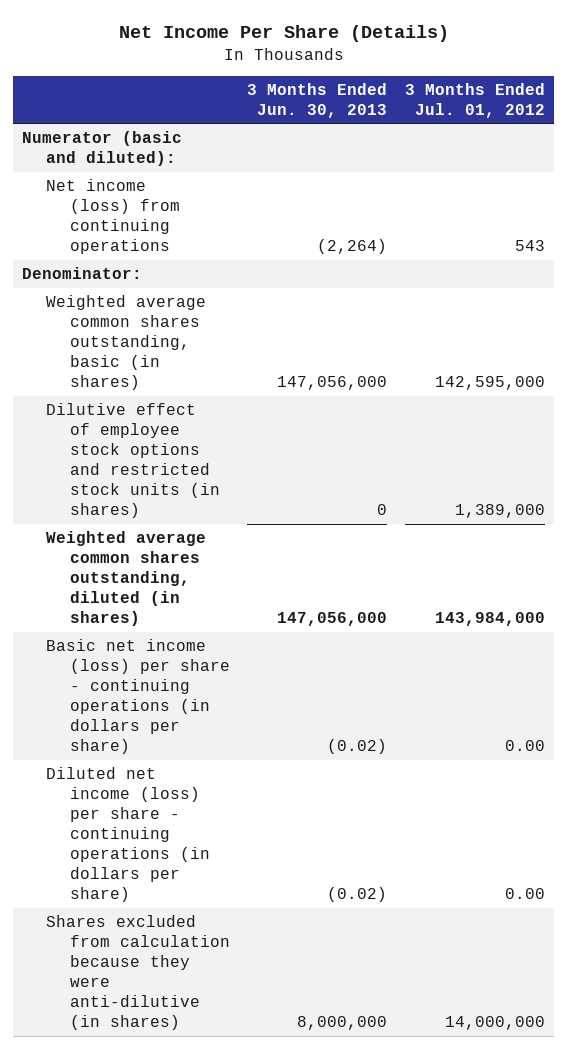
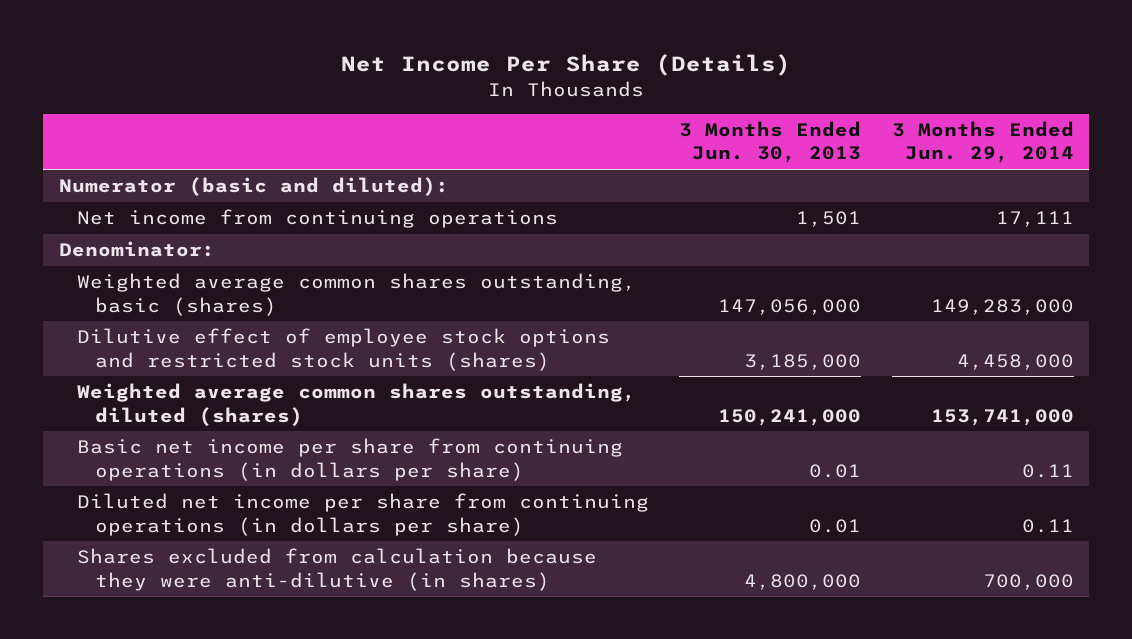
[405,82,546,118] 3 Months Ended Jul. 01, 2012 -> none
none -> [891,121,1074,164] 3 Months Ended Jun. 29, 2014
[45,179,180,255] Net income (loss) from continuing operations -> [76,209,558,229] Net income from continuing operations
[317,239,388,255] (2,264) -> [796,211,862,228] 1,501
[45,295,206,391] Weighted average common shares outstanding, basic (in shares) -> [76,273,636,316] Weighted average common shares outstanding, basic (shares)
[45,403,220,519] Dilutive effect of employee stock options and restricted stock units (in shares) -> [76,328,610,371] Dilutive effect of employee stock options and restricted stock units (shares)
[377,504,388,516] 0 -> [744,353,862,370] 3,185,000
[45,531,206,627] Weighted average common shares outstanding, diluted (in shares) -> [76,383,636,426] Weighted average common shares outstanding, diluted (shares)
[277,612,388,627] 147,056,000 -> [718,408,862,426] 150,241,000
[45,639,230,755] Basic net income (loss) per share - continuing operations (in dollars per share) -> [76,438,623,481] Basic net income per share from continuing operations (in dollars per share)
[327,739,388,755] (0.02) -> [809,463,862,478] 0.01
[45,767,210,903] Diluted net income (loss) per share - continuing operations (in dollars per share) -> [76,493,649,536] Diluted net income per share from continuing operations (in dollars per share)
[327,887,388,903] (0.02) -> [809,518,862,533] 0.01
[297,1016,388,1031] 8,000,000 -> [744,573,862,590] 4,800,000

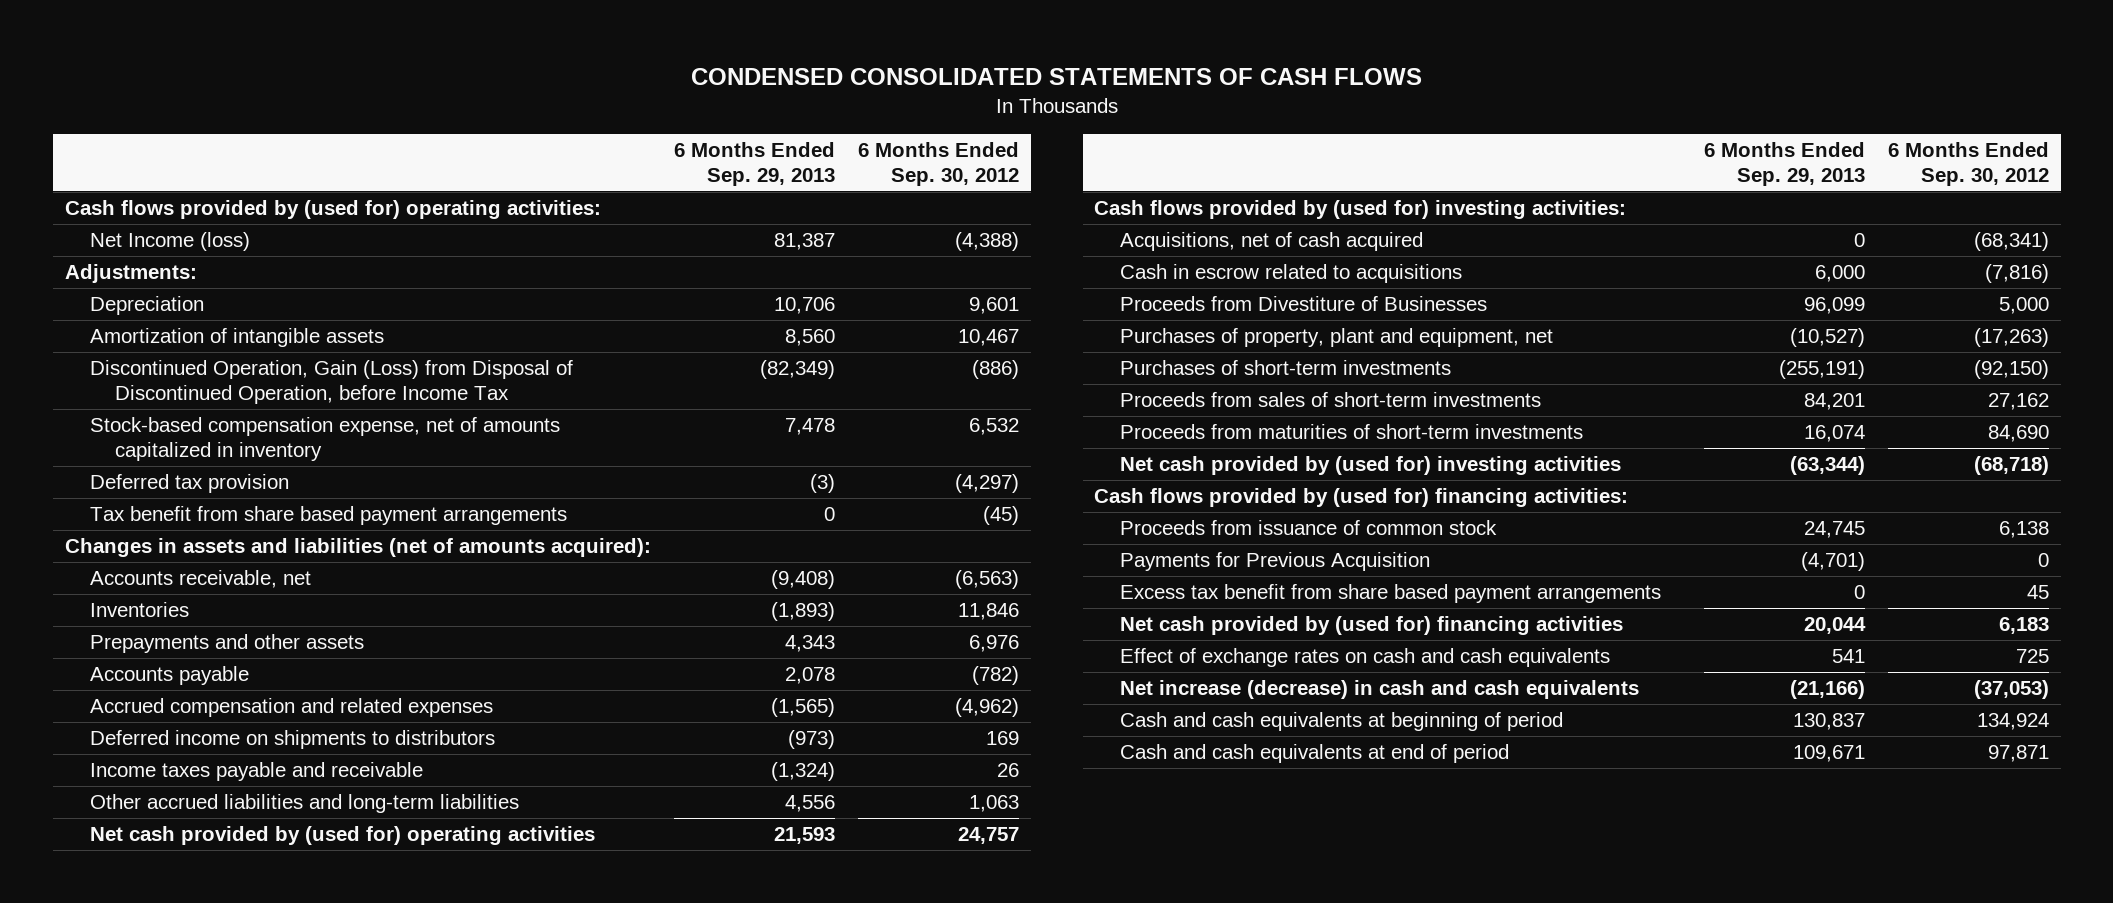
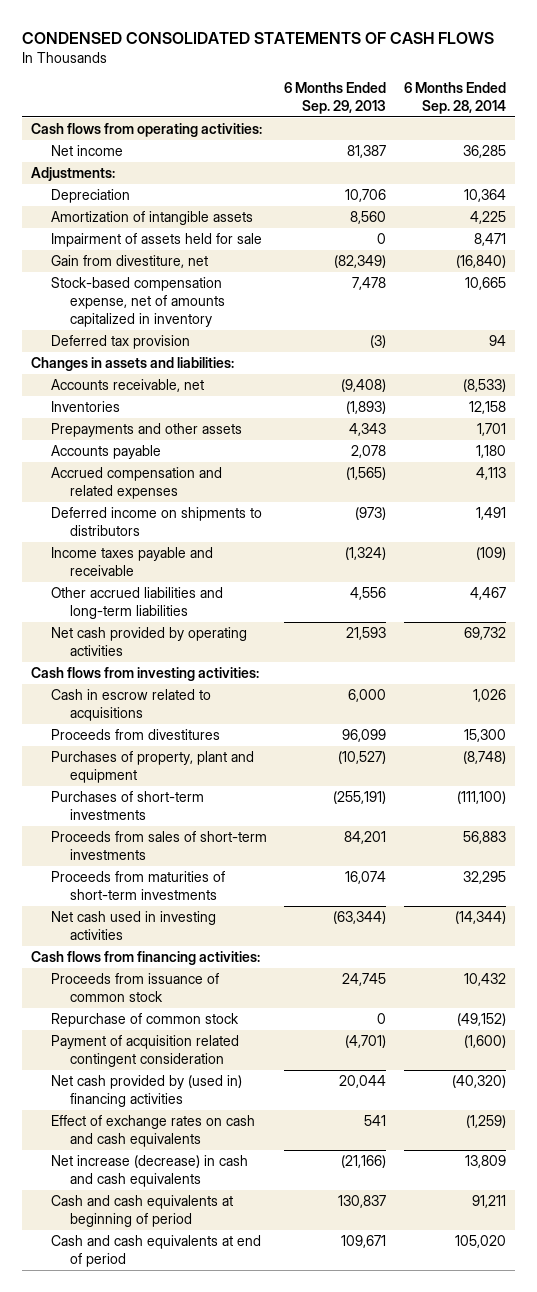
[858,141,1020,186] 6 Months Ended Sep. 30, 2012 -> none
none -> [403,81,506,114] 6 Months Ended Sep. 28, 2014
[64,199,601,219] Cash flows provided by (used for) operating activities: -> [30,122,262,137] Cash flows from operating activities:
[89,231,250,251] Net Income (loss) -> [50,144,123,156] Net income
none -> [50,232,262,247] Impairment of assets held for sale
[89,359,573,405] Discontinued Operation, Gain (Loss) from Disposal of Discontinued Operation, before Income Tax -> [50,254,208,268] Gain from divestiture, net
[89,505,567,525] Tax benefit from share based payment arrangements -> none
[64,537,651,557] Changes in assets and liabilities (net of amounts acquired): -> [30,356,234,371] Changes in assets and liabilities:
[1119,231,1423,251] Acquisitions, net of cash acquired -> none
[89,825,595,845] Net cash provided by (used for) operating activities -> [50,626,247,656] Net cash provided by operating activities
[1094,199,1627,219] Cash flows provided by (used for) investing activities: -> [30,666,259,681] Cash flows from investing activities:
[1119,295,1487,311] Proceeds from Divestiture of Businesses -> [50,728,220,740] Proceeds from divestitures
[1119,327,1553,347] Purchases of property, plant and equipment, net -> [50,750,254,783] Purchases of property, plant and equipment
[1119,455,1621,475] Net cash provided by (used for) investing activities -> [50,910,216,940] Net cash used in investing activities
[1094,487,1629,507] Cash flows provided by (used for) financing activities: -> [30,950,260,965] Cash flows from financing activities:
[1119,583,1661,603] Excess tax benefit from share based payment arrangements -> none
none -> [50,1012,239,1027] Repurchase of common stock
[1119,551,1430,571] Payments for Previous Acquisition -> [50,1034,239,1067] Payment of acquisition related contingent consideration
[1119,615,1623,635] Net cash provided by (used for) financing activities -> [50,1074,242,1107] Net cash provided by (used in) financing activities

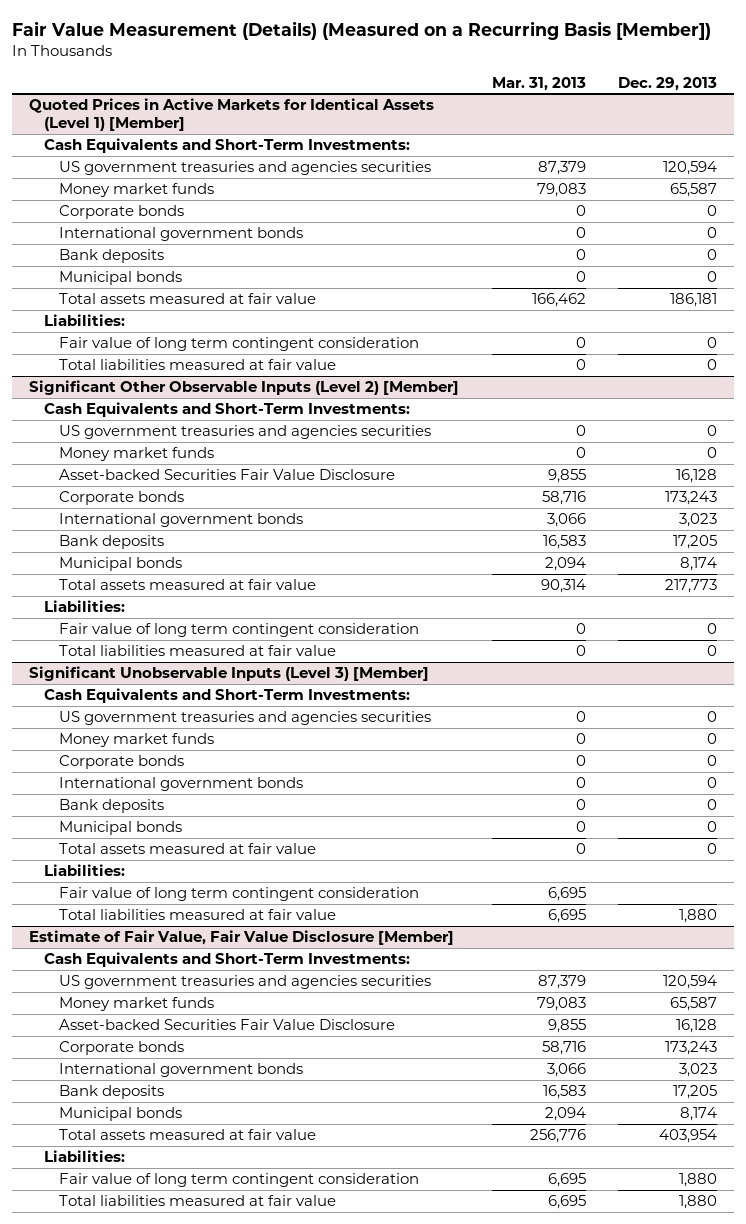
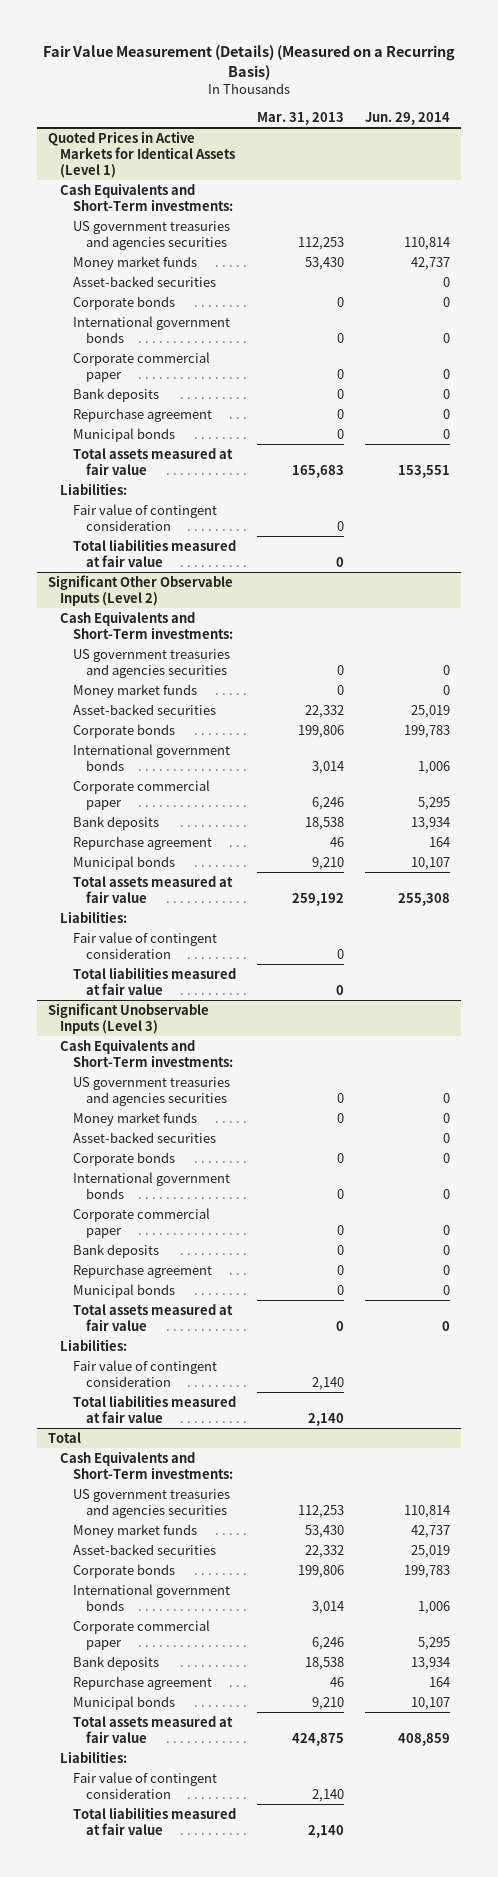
[12,20,712,40] Fair Value Measurement (Details) (Measured on a Recurring Basis [Member]) -> [42,44,455,80] Fair Value Measurement (Details) (Measured on a Recurring Basis)
[618,76,718,91] Dec. 29, 2013 -> none
none -> [365,111,451,125] Jun. 29, 2014
[28,98,434,132] Quoted Prices in Active Markets for Identical Assets (Level 1) [Member] -> [47,130,236,178] Quoted Prices in Active Markets for Identical Assets (Level 1)
[44,138,411,154] Cash Equivalents and Short-Term Investments: -> [60,182,234,211] Cash Equivalents and Short-Term investments:
[537,161,586,176] 87,379 -> [298,236,345,250] 112,253
[536,183,586,198] 79,083 -> [305,256,345,270] 53,430
none -> [73,275,217,287] Asset-backed securities
none -> [73,351,211,382] Corporate commercial paper
none -> [73,407,213,422] Repurchase agreement
[531,293,586,308] 166,462 -> [292,464,345,478] 165,683
[59,337,420,352] Fair value of long term contingent consideration -> [73,503,218,531] Fair value of contingent consideration
[28,380,459,396] Significant Other Observable Inputs (Level 2) [Member] -> [47,574,233,606] Significant Other Observable Inputs (Level 2)
[44,402,411,418] Cash Equivalents and Short-Term Investments: -> [60,610,234,639] Cash Equivalents and Short-Term investments:
[59,469,396,481] Asset-backed Securities Fair Value Disclosure -> [73,703,217,715] Asset-backed securities
[547,469,586,484] 9,855 -> [305,704,345,718] 22,332
[541,491,586,506] 58,716 -> [298,724,345,738] 199,806
[546,513,586,528] 3,066 -> [312,760,345,774] 3,014
none -> [73,779,211,810] Corporate commercial paper
[542,535,586,550] 16,583 -> [305,816,345,830] 18,538
none -> [73,835,213,850] Repurchase agreement
[544,557,586,572] 2,094 -> [312,856,345,870] 9,210
[540,579,586,594] 90,314 -> [292,892,345,906] 259,192
[59,623,420,638] Fair value of long term contingent consideration -> [73,931,218,959] Fair value of contingent consideration
[28,666,429,682] Significant Unobservable Inputs (Level 3) [Member] -> [47,1002,209,1034] Significant Unobservable Inputs (Level 3)
[44,688,411,704] Cash Equivalents and Short-Term Investments: -> [60,1038,234,1067] Cash Equivalents and Short-Term investments:
none -> [73,1131,217,1143] Asset-backed securities
none -> [73,1207,211,1238] Corporate commercial paper
none -> [73,1263,213,1278] Repurchase agreement
[28,930,454,946] Estimate of Fair Value, Fair Value Disclosure [Member] -> none
[59,887,420,902] Fair value of long term contingent consideration -> [73,1359,218,1387] Fair value of contingent consideration
[547,887,586,902] 6,695 -> [312,1376,345,1390] 2,140
[547,909,586,924] 6,695 -> [308,1412,345,1426] 2,140
none -> [47,1431,81,1443] Total
[44,952,411,968] Cash Equivalents and Short-Term Investments: -> [60,1450,234,1479] Cash Equivalents and Short-Term investments:
[537,975,586,990] 87,379 -> [298,1504,345,1518] 112,253
[536,997,586,1012] 79,083 -> [305,1524,345,1538] 53,430
[59,1019,396,1031] Asset-backed Securities Fair Value Disclosure -> [73,1543,217,1555] Asset-backed securities
[547,1019,586,1034] 9,855 -> [305,1544,345,1558] 22,332
[541,1041,586,1056] 58,716 -> [298,1564,345,1578] 199,806
[546,1063,586,1078] 3,066 -> [312,1600,345,1614] 3,014
none -> [73,1619,211,1650] Corporate commercial paper
[542,1085,586,1100] 16,583 -> [305,1656,345,1670] 18,538
none -> [73,1675,213,1690] Repurchase agreement
[544,1107,586,1122] 2,094 -> [312,1696,345,1710] 9,210
[529,1129,586,1144] 256,776 -> [292,1732,345,1746] 424,875
[59,1173,420,1188] Fair value of long term contingent consideration -> [73,1771,218,1799] Fair value of contingent consideration
[547,1173,586,1188] 6,695 -> [312,1788,345,1802] 2,140
[547,1195,586,1210] 6,695 -> [308,1824,345,1838] 2,140

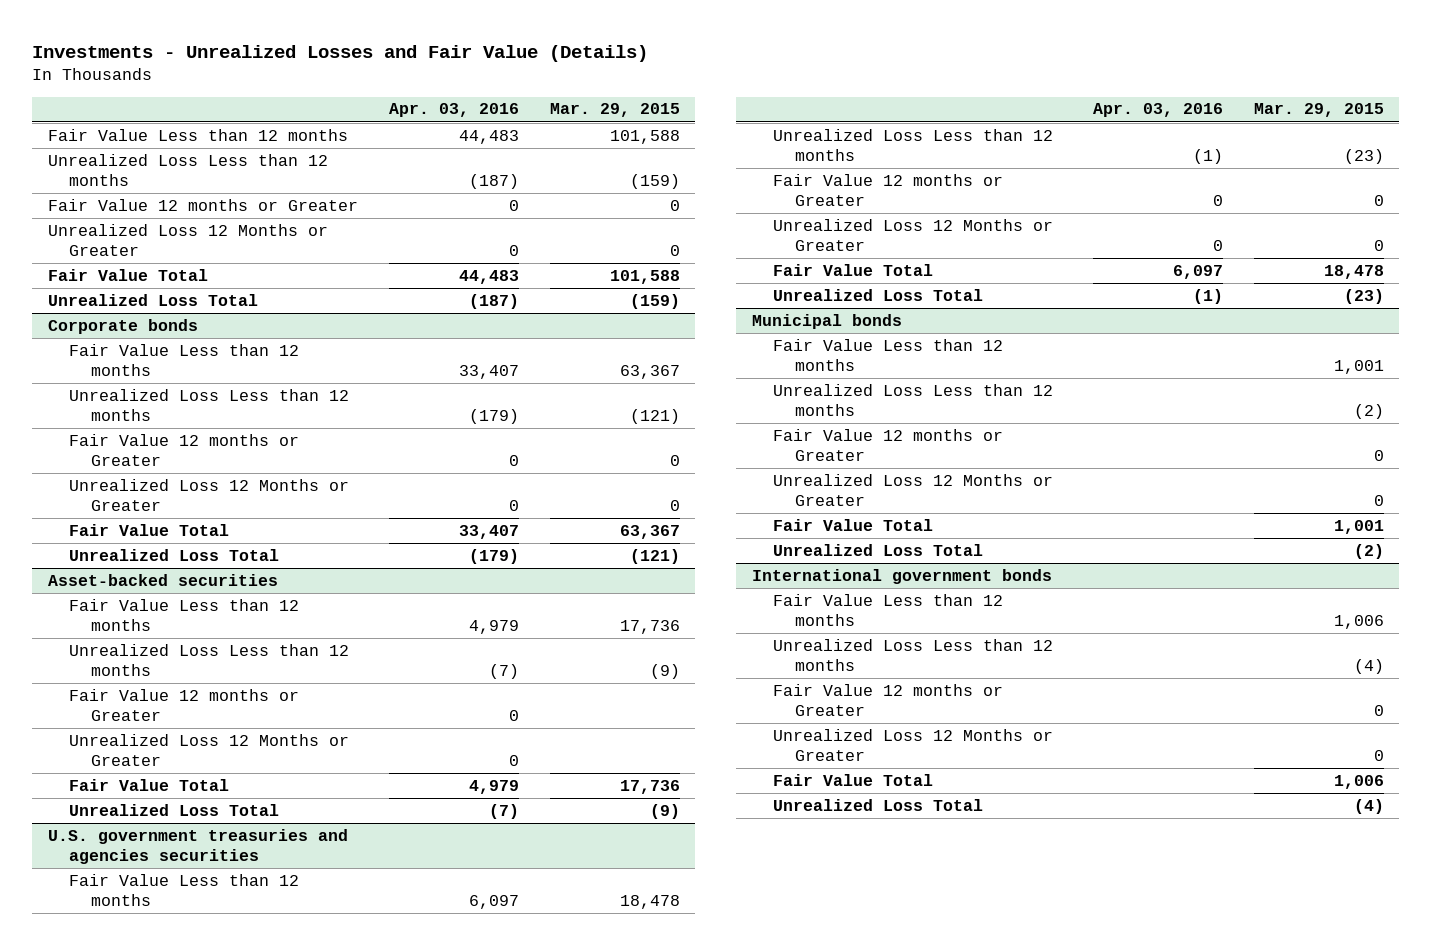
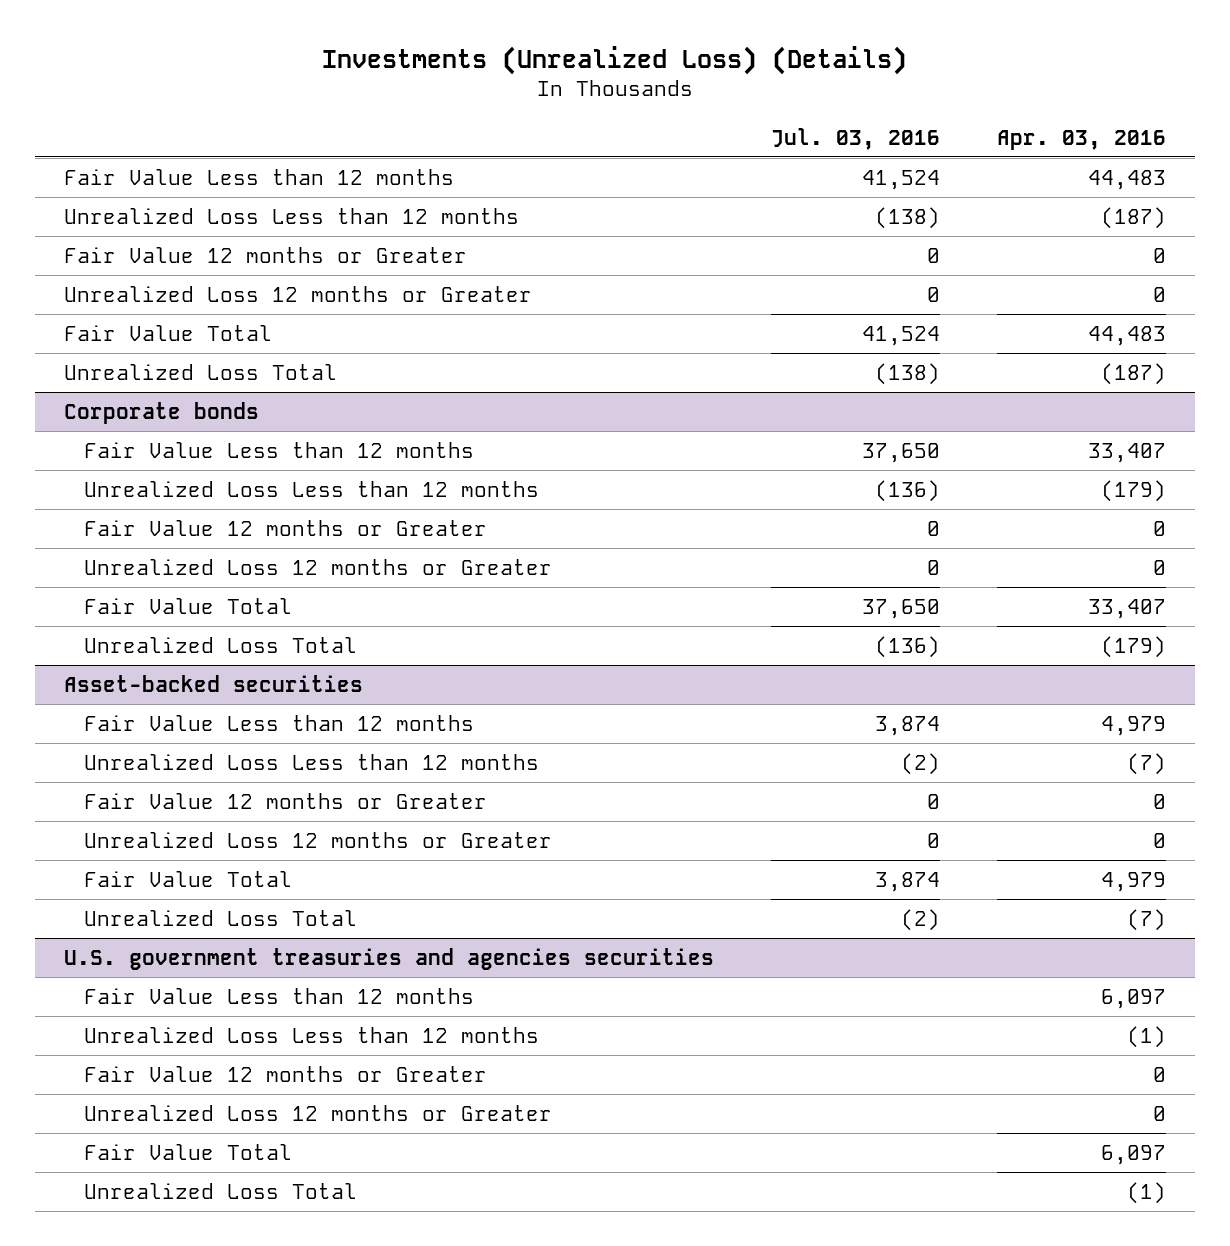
[32,44,649,62] Investments - Unrealized Losses and Fair Value (Details) -> [321,45,907,75] Investments (Unrealized Loss) (Details)
[549,103,680,118] Mar. 29, 2015 -> none
none -> [770,127,940,150] Jul. 03, 2016
[47,223,328,257] Unrealized Loss 12 Months or Greater -> [63,286,532,303] Unrealized Loss 12 months or Greater
[69,478,350,512] Unrealized Loss 12 Months or Greater -> [83,559,552,576] Unrealized Loss 12 months or Greater
[69,733,350,767] Unrealized Loss 12 Months or Greater -> [83,832,552,849] Unrealized Loss 12 months or Greater
[773,218,1054,252] Unrealized Loss 12 Months or Greater -> [83,1105,552,1122] Unrealized Loss 12 months or Greater
[751,313,902,329] Municipal bonds -> none
[773,338,1004,372] Fair Value Less than 12 months -> none
[773,383,1054,417] Unrealized Loss Less than 12 months -> none
[773,428,1004,462] Fair Value 12 months or Greater -> none
[773,473,1054,507] Unrealized Loss 12 Months or Greater -> none
[773,518,934,531] Fair Value Total -> none
[773,543,984,556] Unrealized Loss Total -> none
[751,568,1052,584] International government bonds -> none
[773,593,1004,627] Fair Value Less than 12 months -> none
[773,638,1054,672] Unrealized Loss Less than 12 months -> none
[773,683,1004,717] Fair Value 12 months or Greater -> none
[773,728,1054,762] Unrealized Loss 12 Months or Greater -> none
[773,773,934,786] Fair Value Total -> none
[773,798,984,811] Unrealized Loss Total -> none

